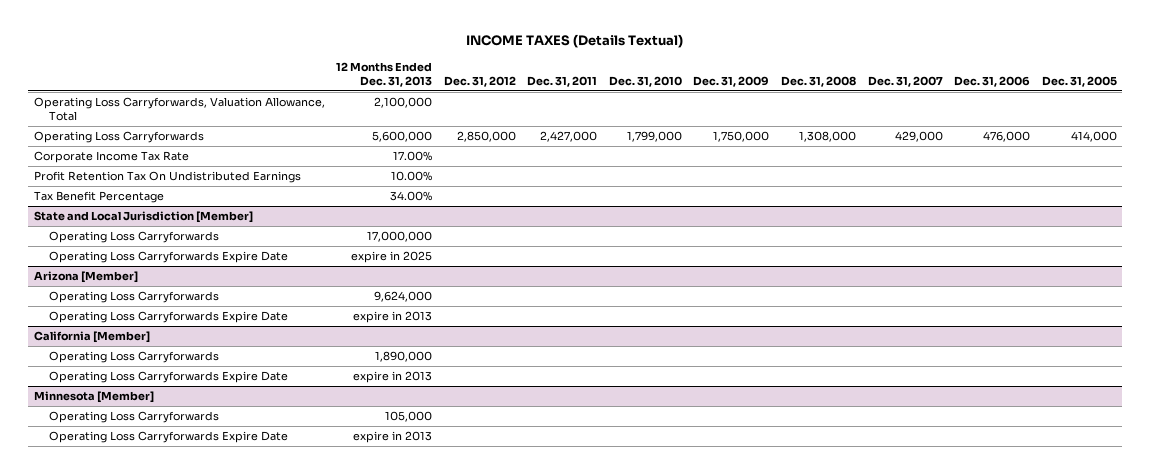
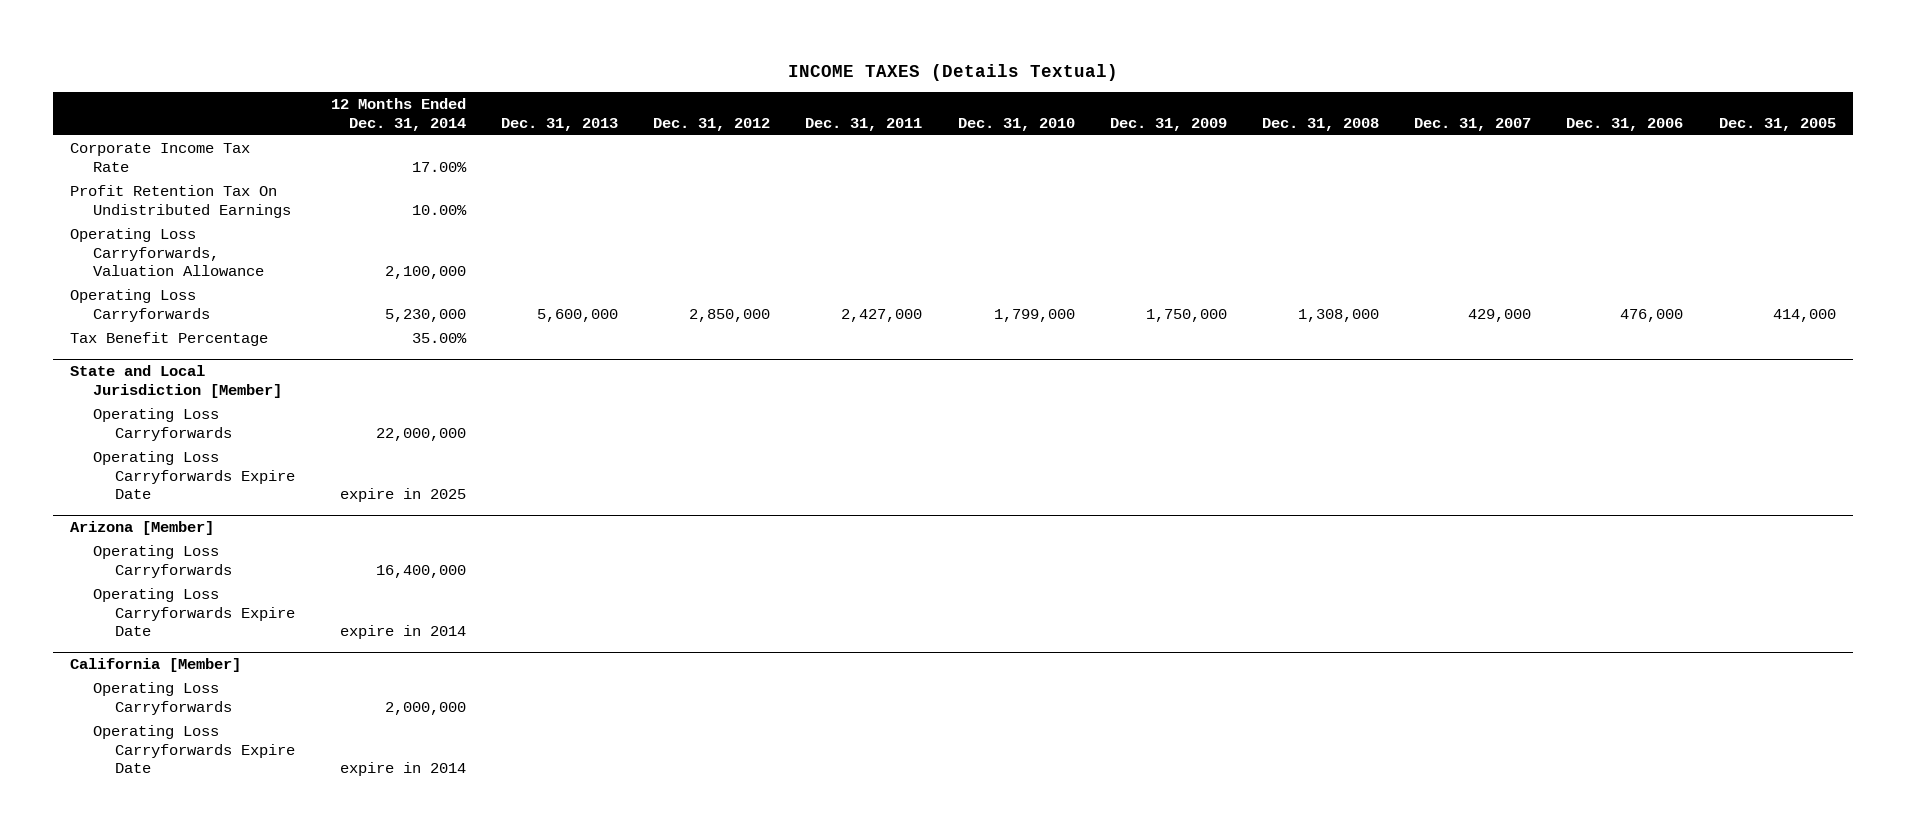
[336,61,433,87] 12 Months Ended Dec. 31, 2013 -> none
none -> [330,98,466,131] 12 Months Ended Dec. 31, 2014
none -> [500,117,618,131] Dec. 31, 2013
[33,97,325,122] Operating Loss Carryforwards, Valuation Allowance, Total -> none
none -> [70,228,264,277] Operating Loss Carryforwards, Valuation Allowance
[33,131,204,144] Operating Loss Carryforwards -> [70,289,210,322] Operating Loss Carryforwards
[33,391,154,404] Minnesota [Member] -> none
[48,411,219,424] Operating Loss Carryforwards -> none
[48,431,288,444] Operating Loss Carryforwards Expire Date -> none

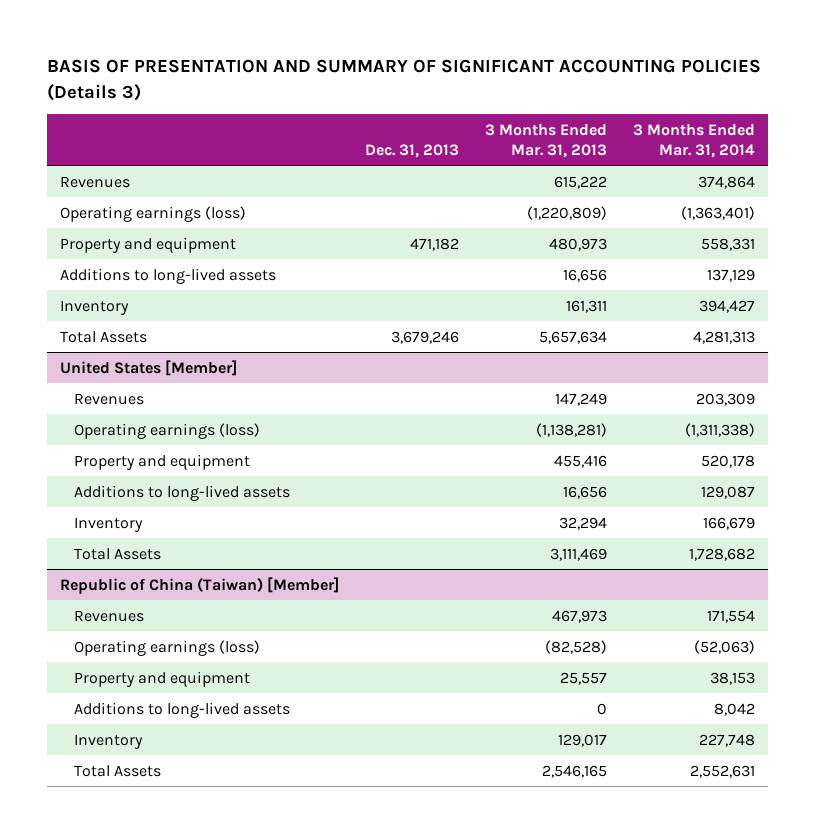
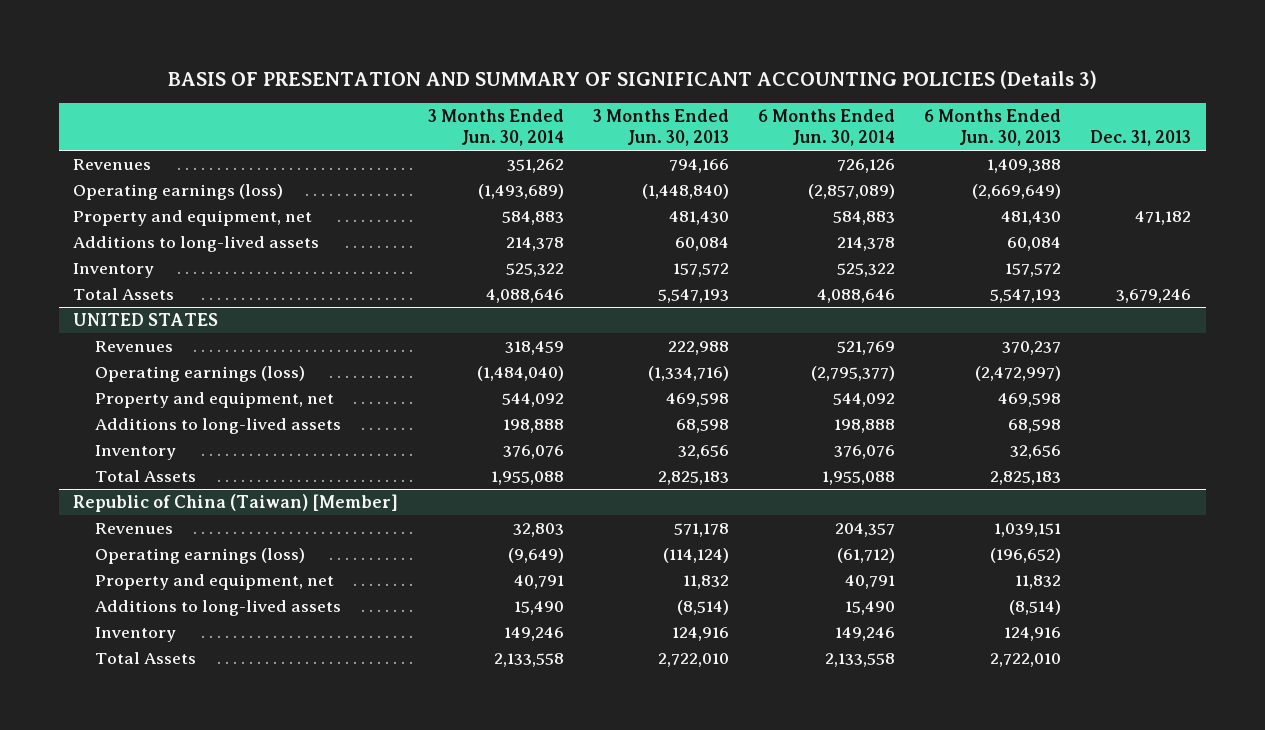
[484,123,607,158] 3 Months Ended Mar. 31, 2013 -> none
[632,123,755,158] 3 Months Ended Mar. 31, 2014 -> none
none -> [427,109,564,147] 3 Months Ended Jun. 30, 2014
none -> [592,109,729,147] 3 Months Ended Jun. 30, 2013
none -> [757,109,895,147] 6 Months Ended Jun. 30, 2014
none -> [923,109,1061,147] 6 Months Ended Jun. 30, 2013
[60,236,237,253] Property and equipment -> [73,210,313,227] Property and equipment, net
[60,359,238,376] United States [Member] -> [73,313,219,327] UNITED STATES
[74,453,251,470] Property and equipment -> [95,392,335,409] Property and equipment, net
[74,670,251,687] Property and equipment -> [95,574,335,591] Property and equipment, net

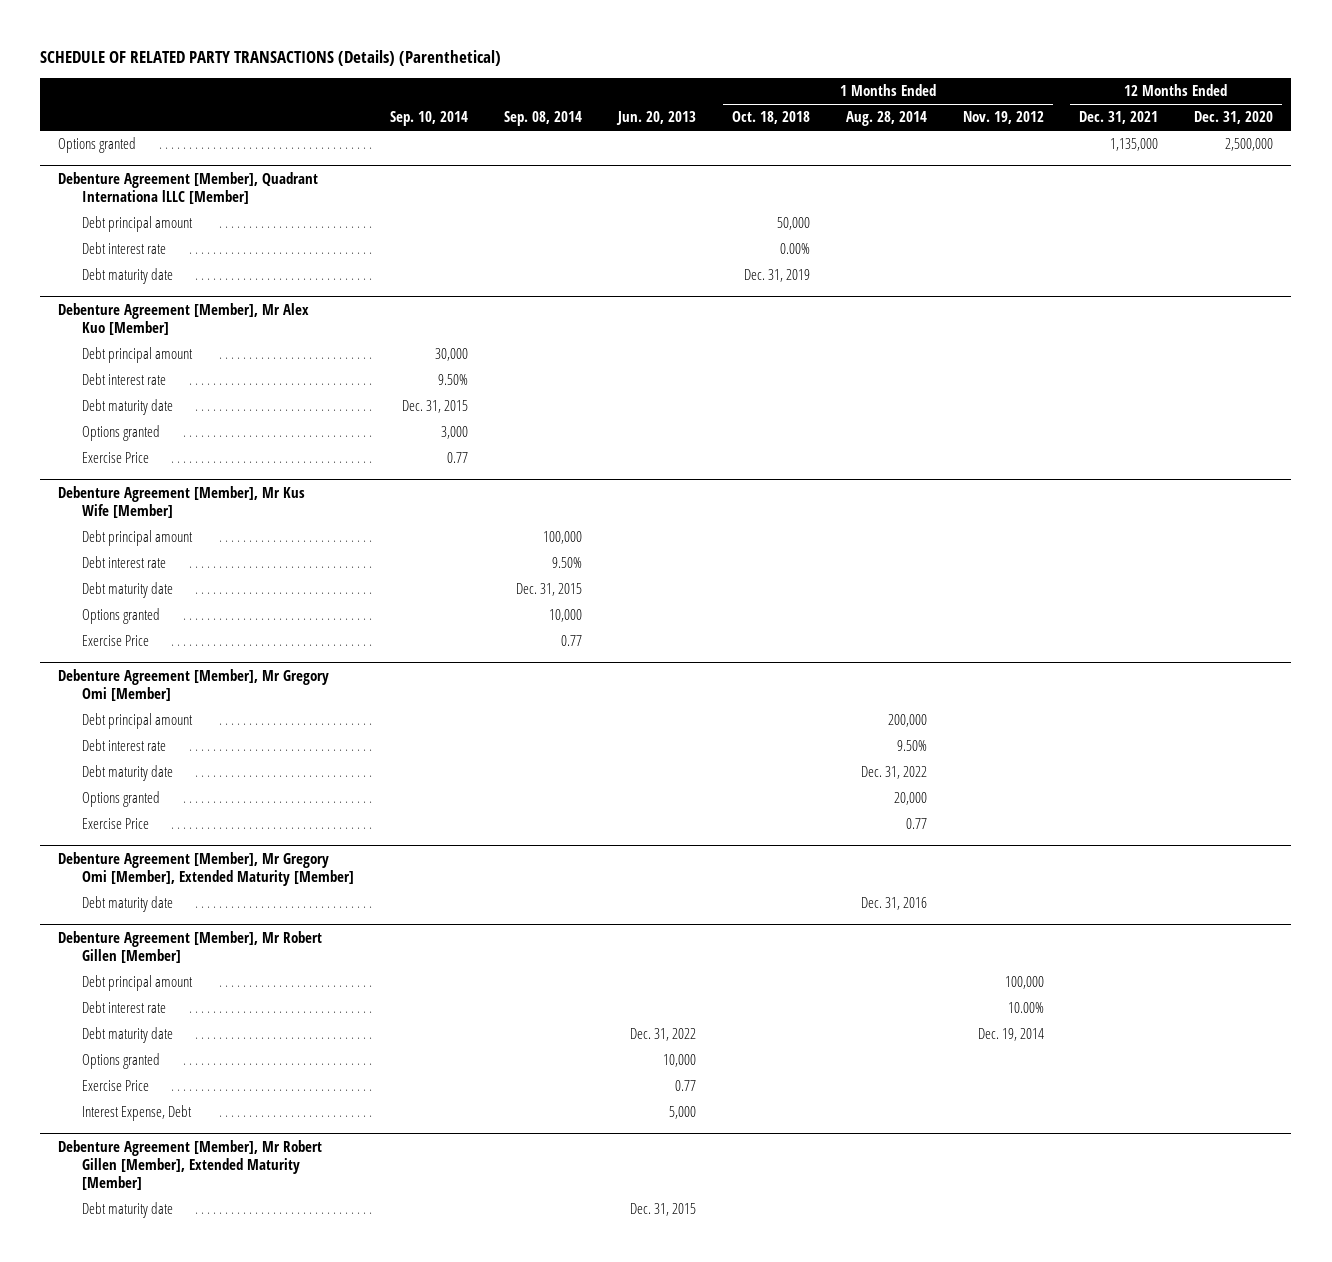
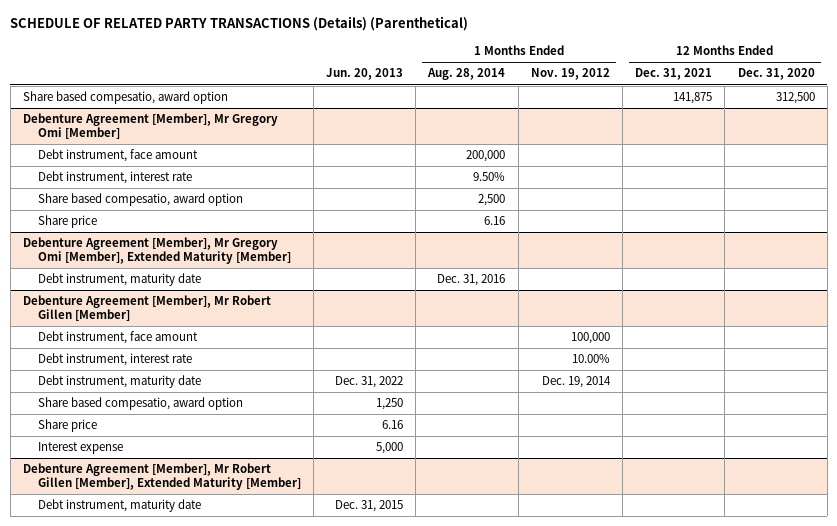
[389,111,468,127] Sep. 10, 2014 -> none
[503,111,582,127] Sep. 08, 2014 -> none
[731,111,810,125] Oct. 18, 2018 -> none
[58,137,137,154] Options granted -> none
[58,172,319,205] Debenture Agreement [Member], Quadrant Internationa lLLC [Member] -> none
[81,216,193,233] Debt principal amount -> none
[81,242,166,255] Debt interest rate -> none
[81,268,173,285] Debt maturity date -> none
[58,303,310,336] Debenture Agreement [Member], Mr Alex Kuo [Member] -> none
[81,347,193,364] Debt principal amount -> none
[81,373,166,386] Debt interest rate -> none
[81,399,173,416] Debt maturity date -> none
[81,425,160,442] Options granted -> none
[81,452,149,464] Exercise Price -> none
[58,486,306,519] Debenture Agreement [Member], Mr Kus Wife [Member] -> none
[81,530,193,547] Debt principal amount -> none
[81,556,166,569] Debt interest rate -> none
[81,582,173,599] Debt maturity date -> none
[81,608,160,625] Options granted -> none
[81,635,149,647] Exercise Price -> none
none -> [22,91,228,105] Share based compesatio, award option
[81,765,173,782] Debt maturity date -> none
[81,791,160,808] Options granted -> none
[81,713,193,730] Debt principal amount -> [37,149,198,163] Debt instrument, face amount
[81,739,166,752] Debt interest rate -> [37,171,192,185] Debt instrument, interest rate
none -> [37,193,243,207] Share based compesatio, award option
[81,818,149,830] Exercise Price -> [37,215,97,229] Share price
[905,818,927,830] 0.77 -> [484,216,506,226] 6.16
[81,896,173,913] Debt maturity date -> [37,273,201,287] Debt instrument, maturity date
[81,1053,160,1070] Options granted -> none
[81,975,193,992] Debt principal amount -> [37,331,198,345] Debt instrument, face amount
[81,1001,166,1014] Debt interest rate -> [37,353,192,367] Debt instrument, interest rate
[81,1027,173,1044] Debt maturity date -> [37,375,201,389] Debt instrument, maturity date
none -> [37,397,243,411] Share based compesatio, award option
[81,1080,149,1092] Exercise Price -> [37,419,97,433] Share price
[674,1080,696,1092] 0.77 -> [382,420,404,430] 6.16
[81,1105,192,1122] Interest Expense, Debt -> [37,442,123,455] Interest expense
[81,1202,173,1219] Debt maturity date -> [37,499,201,513] Debt instrument, maturity date

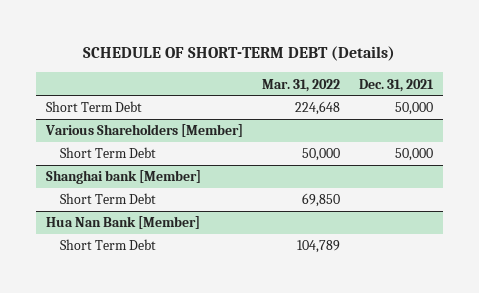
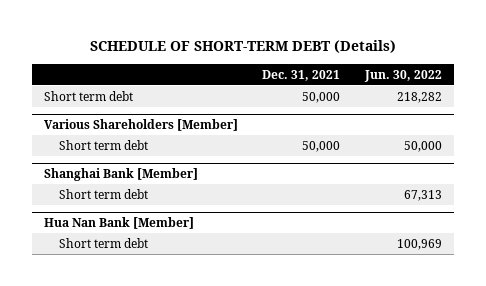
[261,78,340,92] Mar. 31, 2022 -> none
none -> [363,69,442,82] Jun. 30, 2022
[45,101,142,113] Short Term Debt -> [44,90,134,101] Short term debt
[59,147,156,159] Short Term Debt -> [59,139,149,150] Short term debt
[45,170,201,185] Shanghai bank [Member] -> [44,168,199,182] Shanghai Bank [Member]
[59,193,156,205] Short Term Debt -> [59,188,149,199] Short term debt
[59,239,156,251] Short Term Debt -> [59,237,149,248] Short term debt

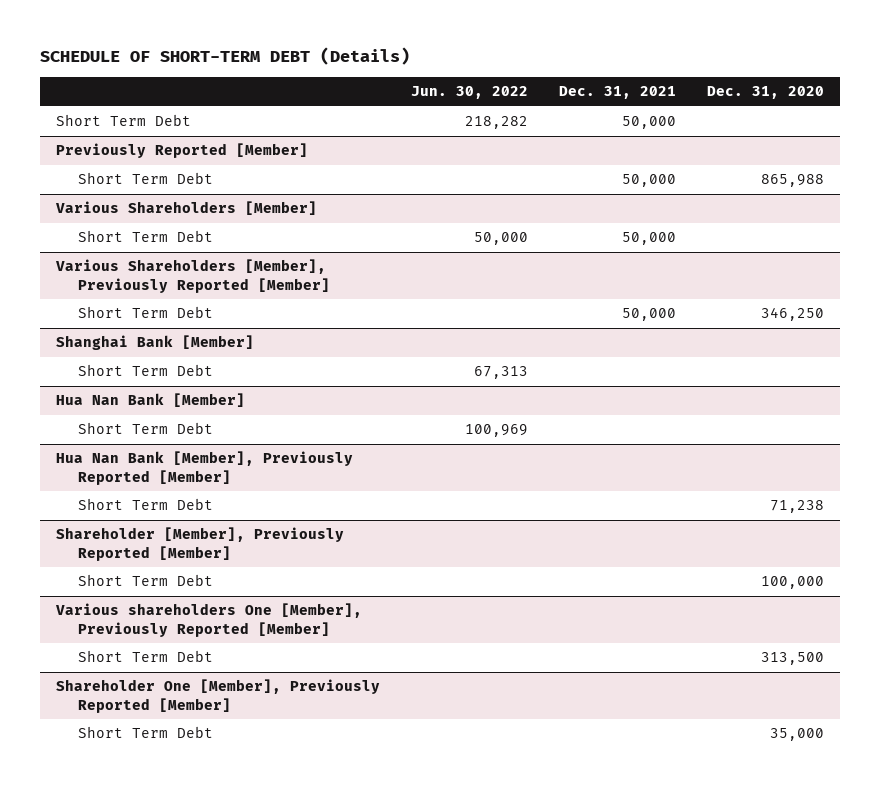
none -> [707,86,825,100] Dec. 31, 2020
[44,90,134,101] Short term debt -> [55,114,191,127] Short Term Debt
none -> [55,143,308,159] Previously Reported [Member]
none -> [77,172,213,185] Short Term Debt
[59,139,149,150] Short term debt -> [77,230,213,243] Short Term Debt
none -> [55,259,330,293] Various Shareholders [Member], Previously Reported [Member]
none -> [77,306,213,319] Short Term Debt
[59,188,149,199] Short term debt -> [77,364,213,377] Short Term Debt
[59,237,149,248] Short term debt -> [77,422,213,435] Short Term Debt
none -> [55,451,353,485] Hua Nan Bank [Member], Previously Reported [Member]
none -> [77,498,213,511] Short Term Debt
none -> [55,527,344,561] Shareholder [Member], Previously Reported [Member]
none -> [77,574,213,587] Short Term Debt
none -> [55,603,362,637] Various shareholders One [Member], Previously Reported [Member]
none -> [77,650,213,663] Short Term Debt
none -> [55,679,380,713] Shareholder One [Member], Previously Reported [Member]
none -> [77,726,213,739] Short Term Debt

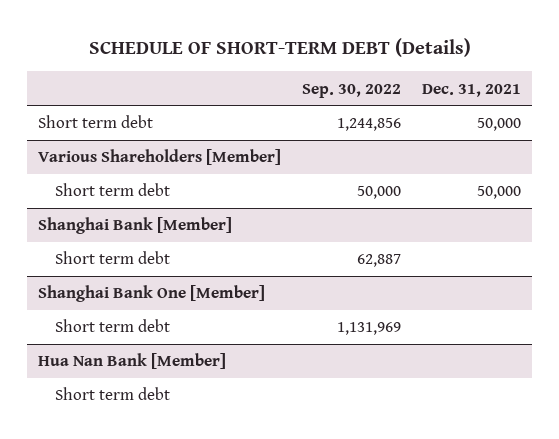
[410,86,528,100] Jun. 30, 2022 -> none
[707,86,825,100] Dec. 31, 2020 -> none
none -> [302,83,402,98] Sep. 30, 2022
[55,143,308,159] Previously Reported [Member] -> none
[77,172,213,185] Short Term Debt -> none
[55,114,191,127] Short Term Debt -> [37,115,153,129] Short term debt
[55,259,330,293] Various Shareholders [Member], Previously Reported [Member] -> none
[77,306,213,319] Short Term Debt -> none
[77,230,213,243] Short Term Debt -> [55,183,171,197] Short term debt
[77,364,213,377] Short Term Debt -> [55,251,171,265] Short term debt
none -> [37,285,265,303] Shanghai Bank One [Member]
none -> [55,319,171,333] Short term debt
[55,451,353,485] Hua Nan Bank [Member], Previously Reported [Member] -> none
[77,498,213,511] Short Term Debt -> none
[55,527,344,561] Shareholder [Member], Previously Reported [Member] -> none
[77,574,213,587] Short Term Debt -> none
[55,603,362,637] Various shareholders One [Member], Previously Reported [Member] -> none
[77,650,213,663] Short Term Debt -> none
[55,679,380,713] Shareholder One [Member], Previously Reported [Member] -> none
[77,726,213,739] Short Term Debt -> none
[77,422,213,435] Short Term Debt -> [55,387,171,401] Short term debt

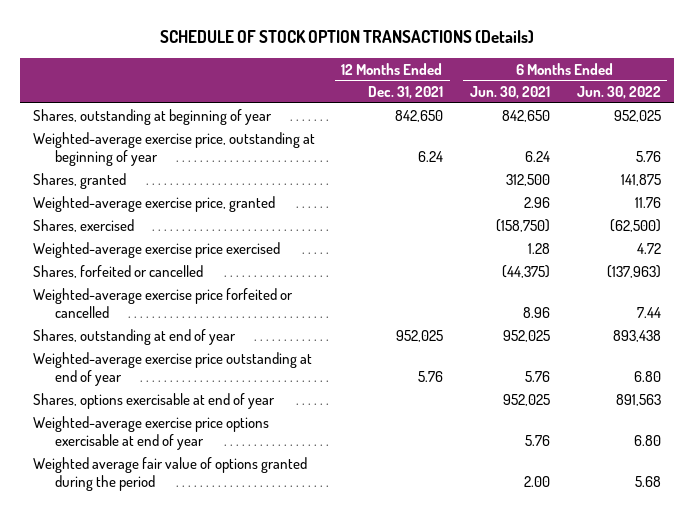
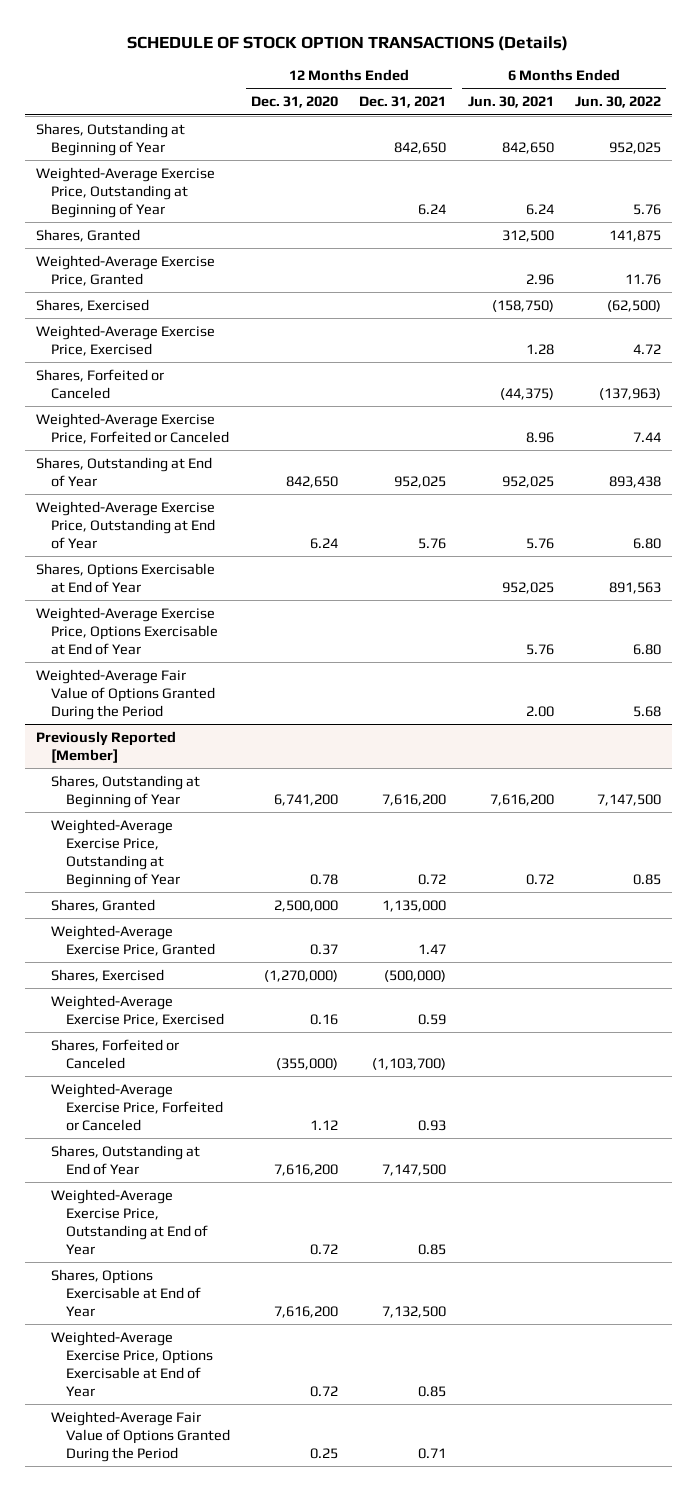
none -> [251,96,339,109] Dec. 31, 2020
[33,108,273,125] Shares, outstanding at beginning of year -> [35,122,185,156] Shares, Outstanding at Beginning of Year
[33,131,316,167] Weighted-average exercise price, outstanding at beginning of year -> [35,166,215,218] Weighted-Average Exercise Price, Outstanding at Beginning of Year
[33,172,127,189] Shares, granted -> [35,228,140,242] Shares, Granted
[33,195,276,212] Weighted-average exercise price, granted -> [35,254,215,286] Weighted-Average Exercise Price, Granted
[33,218,135,232] Shares, exercised -> [35,298,149,312] Shares, Exercised
[33,241,281,258] Weighted-average exercise price exercised -> [35,324,215,356] Weighted-Average Exercise Price, Exercised
[33,264,204,278] Shares, forfeited or cancelled -> [35,368,164,399] Shares, Forfeited or Canceled
[33,287,294,319] Weighted-average exercise price forfeited or cancelled -> [35,412,229,444] Weighted-Average Exercise Price, Forfeited or Canceled
[33,328,237,345] Shares, outstanding at end of year -> [35,456,212,487] Shares, Outstanding at End of Year
[33,351,313,387] Weighted-average exercise price outstanding at end of year -> [35,500,215,549] Weighted-Average Exercise Price, Outstanding at End of Year
[33,392,276,409] Shares, options exercisable at end of year -> [35,562,215,593] Shares, Options Exercisable at End of Year
[33,415,270,451] Weighted-average exercise price options exercisable at end of year -> [35,606,218,655] Weighted-Average Exercise Price, Options Exercisable at End of Year
[33,456,308,492] Weighted average fair value of options granted during the period -> [35,668,215,720] Weighted-Average Fair Value of Options Granted During the Period
none -> [35,730,176,763] Previously Reported [Member]
none -> [50,774,200,808] Shares, Outstanding at Beginning of Year
none -> [50,818,180,888] Weighted-Average Exercise Price, Outstanding at Beginning of Year
none -> [50,898,155,912] Shares, Granted
none -> [50,924,215,956] Weighted-Average Exercise Price, Granted
none -> [50,968,164,982] Shares, Exercised
none -> [50,994,224,1026] Weighted-Average Exercise Price, Exercised
none -> [50,1038,179,1069] Shares, Forfeited or Canceled
none -> [50,1082,223,1131] Weighted-Average Exercise Price, Forfeited or Canceled
none -> [50,1144,200,1175] Shares, Outstanding at End of Year
none -> [50,1188,208,1255] Weighted-Average Exercise Price, Outstanding at End of Year
none -> [50,1268,201,1317] Shares, Options Exercisable at End of Year
none -> [50,1330,213,1397] Weighted-Average Exercise Price, Options Exercisable at End of Year
none -> [50,1410,230,1462] Weighted-Average Fair Value of Options Granted During the Period

